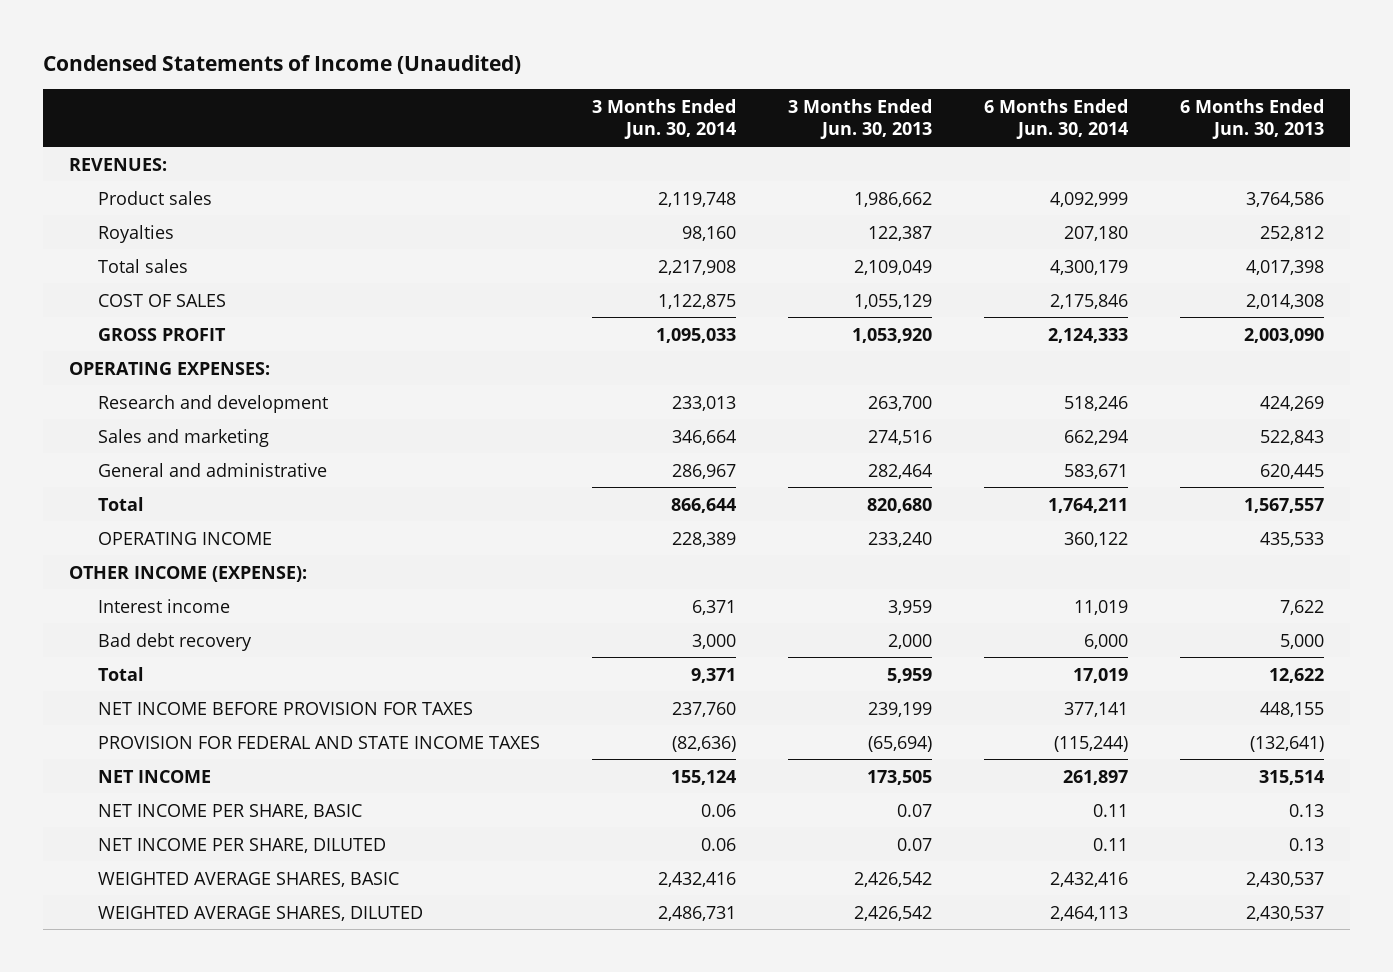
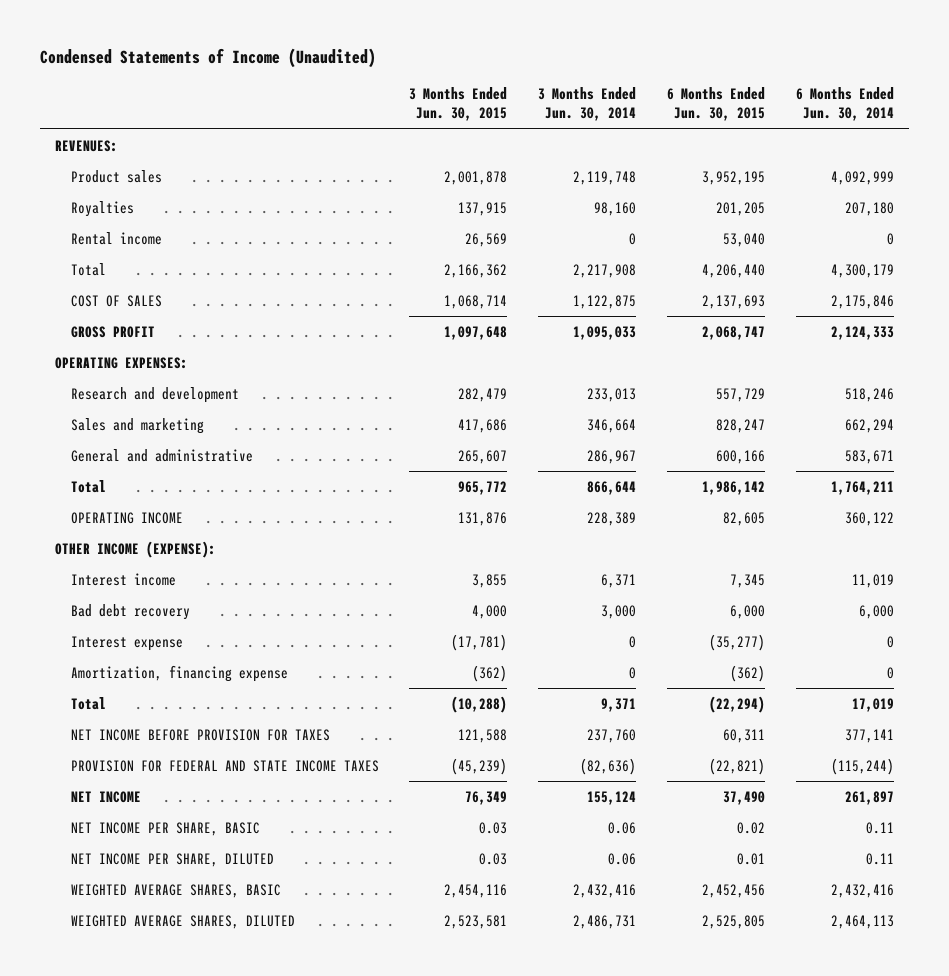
[787,98,932,140] 3 Months Ended Jun. 30, 2013 -> none
[1180,98,1325,140] 6 Months Ended Jun. 30, 2013 -> none
none -> [409,86,508,122] 3 Months Ended Jun. 30, 2015
none -> [667,86,766,122] 6 Months Ended Jun. 30, 2015
none -> [70,231,162,245] Rental income
[97,258,188,273] Total sales -> [70,262,106,276] Total
none -> [70,635,183,651] Interest expense
none -> [70,664,288,682] Amortization, financing expense

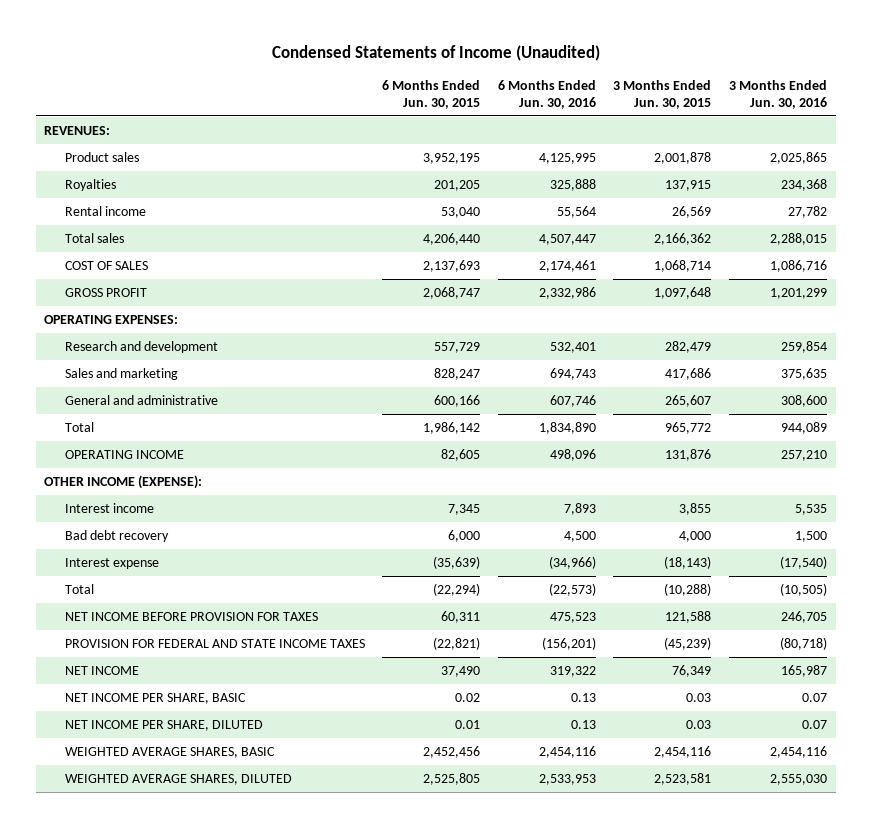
[538,86,637,122] 3 Months Ended Jun. 30, 2014 -> none
[795,86,894,122] 6 Months Ended Jun. 30, 2014 -> none
none -> [497,79,596,110] 6 Months Ended Jun. 30, 2016
none -> [729,79,828,110] 3 Months Ended Jun. 30, 2016
[70,262,106,276] Total -> [64,233,124,244] Total sales
[70,664,288,682] Amortization, financing expense -> none
[451,633,508,651] (17,781) -> [664,556,712,570] (18,143)
[709,633,766,651] (35,277) -> [433,556,481,570] (35,639)

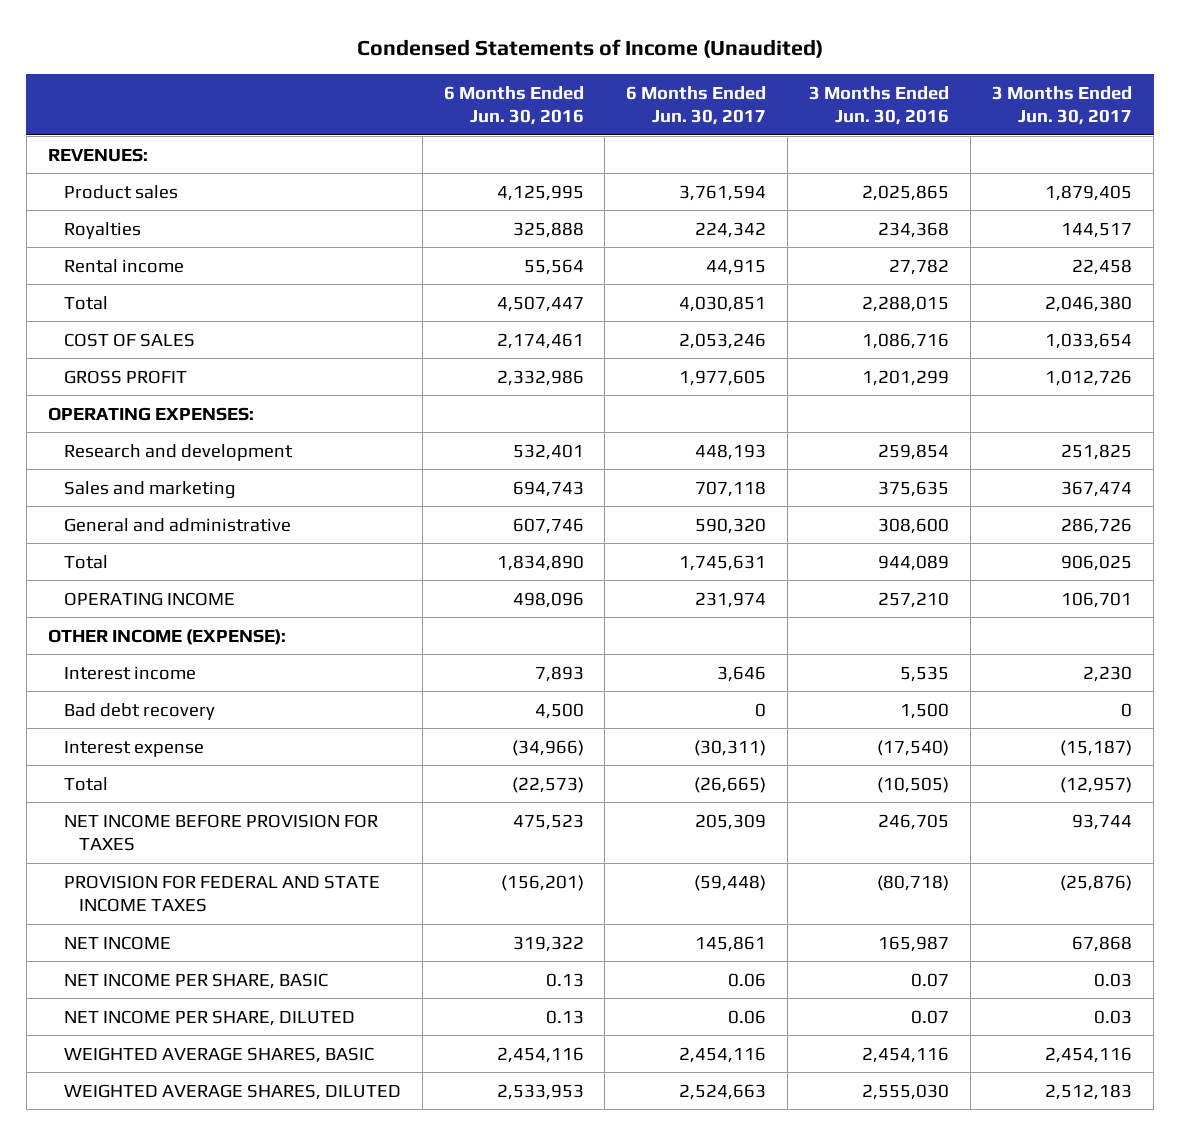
[382,79,481,110] 6 Months Ended Jun. 30, 2015 -> none
[613,79,712,110] 3 Months Ended Jun. 30, 2015 -> none
none -> [626,85,767,125] 6 Months Ended Jun. 30, 2017
none -> [992,85,1133,125] 3 Months Ended Jun. 30, 2017
[64,233,124,244] Total sales -> [63,295,108,310] Total

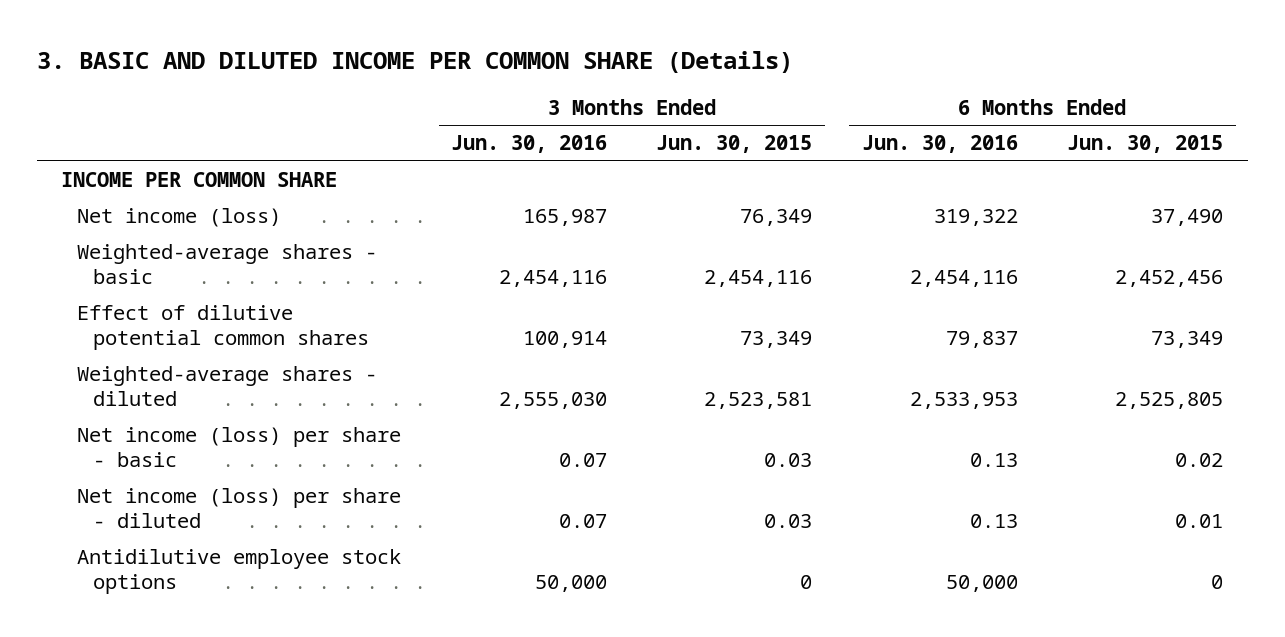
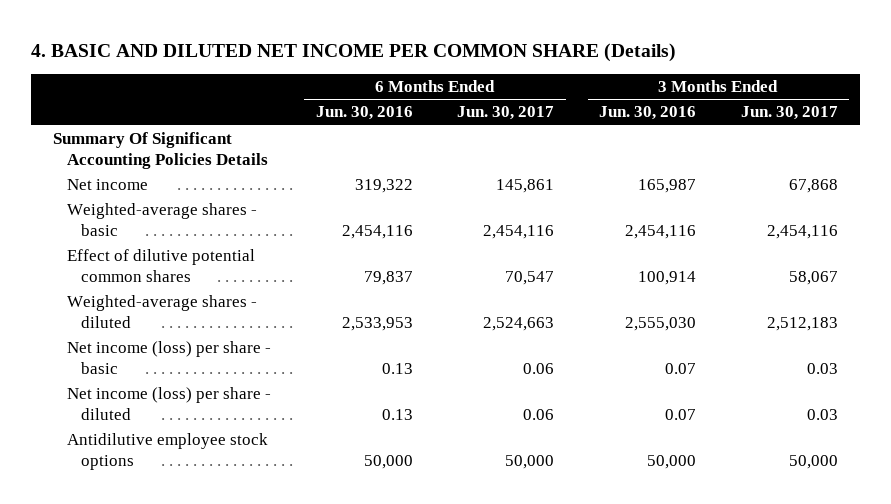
[36,50,793,73] 3. BASIC AND DILUTED INCOME PER COMMON SHARE (Details) -> [30,42,676,62] 4. BASIC AND DILUTED NET INCOME PER COMMON SHARE (Details)
[656,135,813,154] Jun. 30, 2015 -> none
[1067,135,1224,154] Jun. 30, 2015 -> none
none -> [457,106,555,121] Jun. 30, 2017
none -> [740,106,838,121] Jun. 30, 2017
[61,172,338,188] INCOME PER COMMON SHARE -> none
none -> [53,132,268,169] Summary Of Significant Accounting Policies Details
[77,208,282,228] Net income (loss) -> [66,179,148,191] Net income

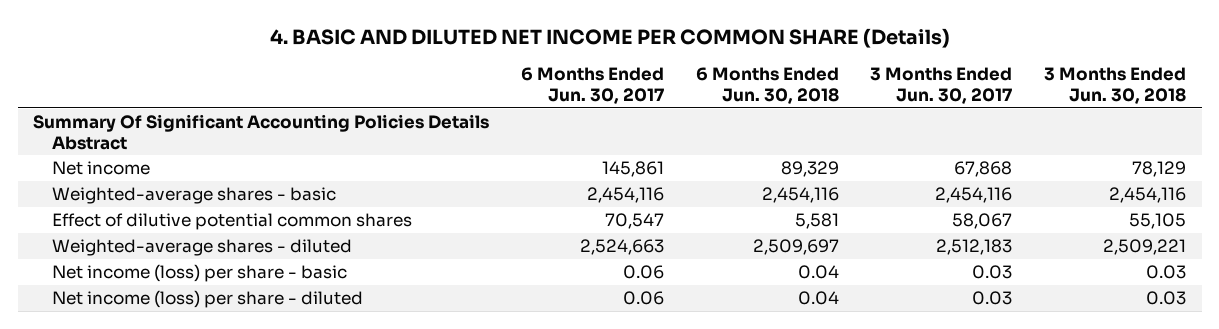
[315,106,413,121] Jun. 30, 2016 -> none
[599,106,697,121] Jun. 30, 2016 -> none
none -> [695,67,839,105] 6 Months Ended Jun. 30, 2018
none -> [1043,67,1186,105] 3 Months Ended Jun. 30, 2018
[53,132,268,169] Summary Of Significant Accounting Policies Details -> [33,114,490,150] Summary Of Significant Accounting Policies Details Abstract
[66,433,268,470] Antidilutive employee stock options -> none

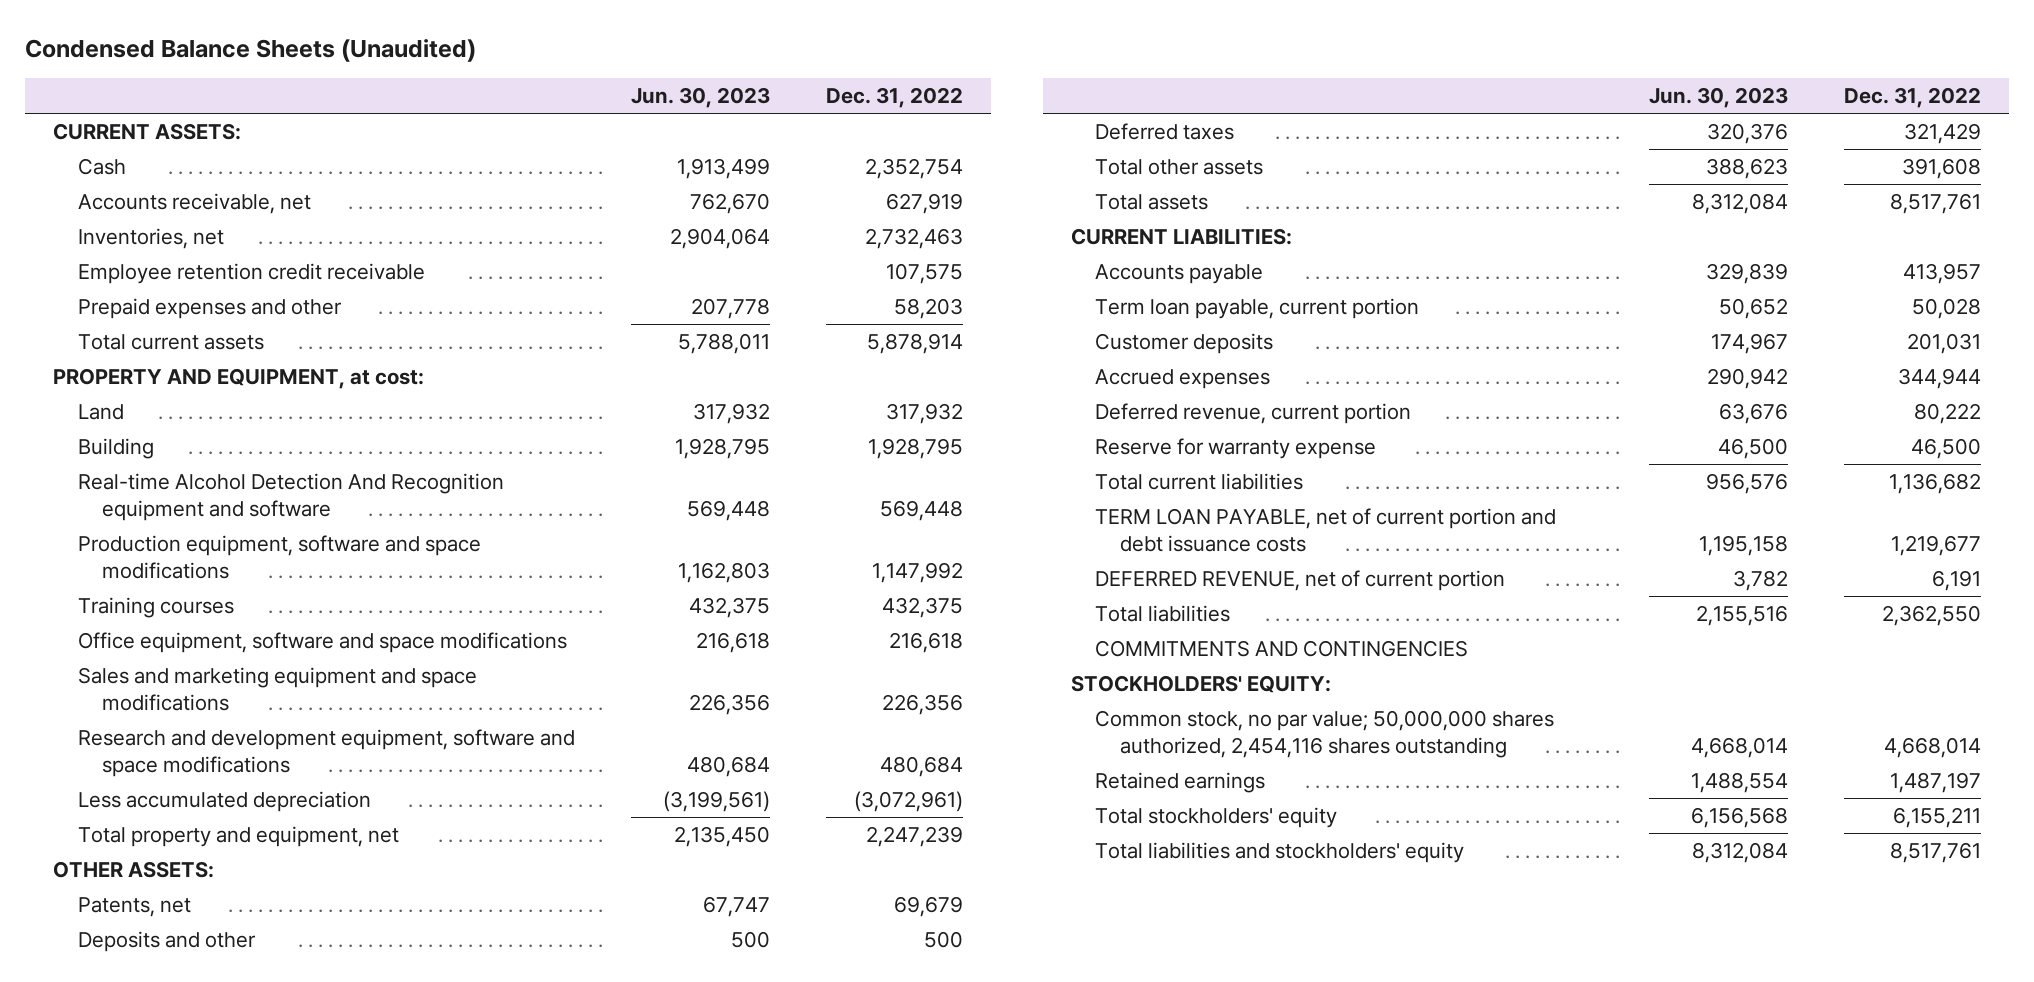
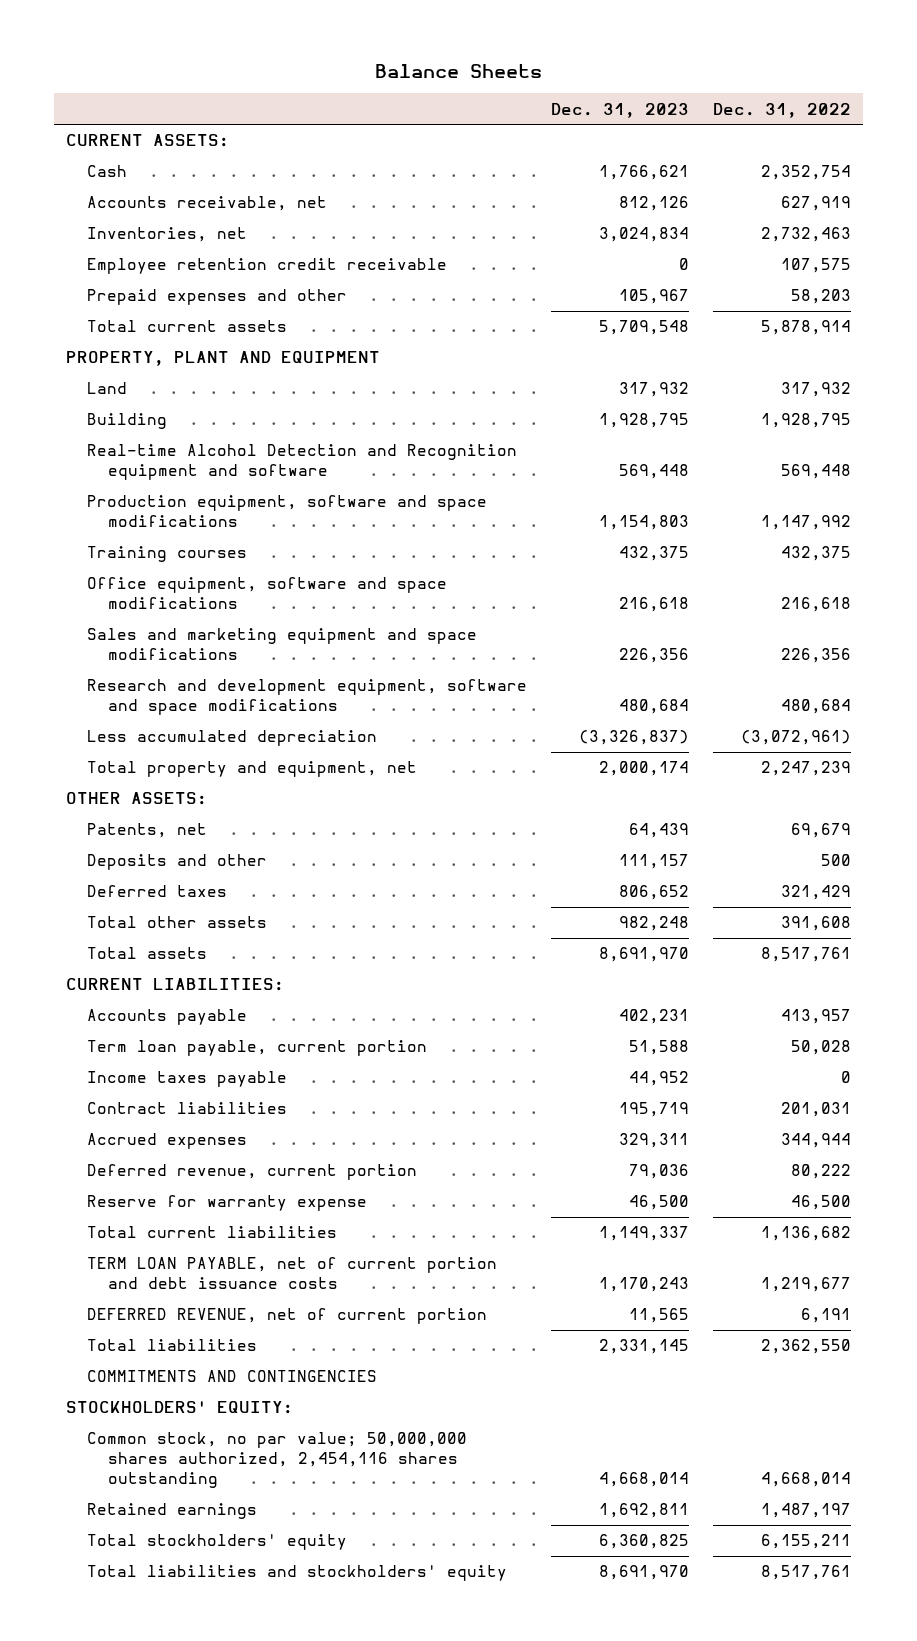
[25,39,477,63] Condensed Balance Sheets (Unaudited) -> [374,63,542,78] Balance Sheets
[630,87,770,109] Jun. 30, 2023 -> none
none -> [551,102,690,118] Dec. 31, 2023
[53,367,425,389] PROPERTY AND EQUIPMENT, at cost: -> [65,351,380,367] PROPERTY, PLANT AND EQUIPMENT
[77,472,504,521] Real-time Alcohol Detection And Recognition equipment and software -> [86,444,517,481] Real-time Alcohol Detection and Recognition equipment and software
none -> [86,1071,287,1088] Income taxes payable
[1095,332,1274,354] Customer deposits -> [86,1102,287,1115] Contract liabilities

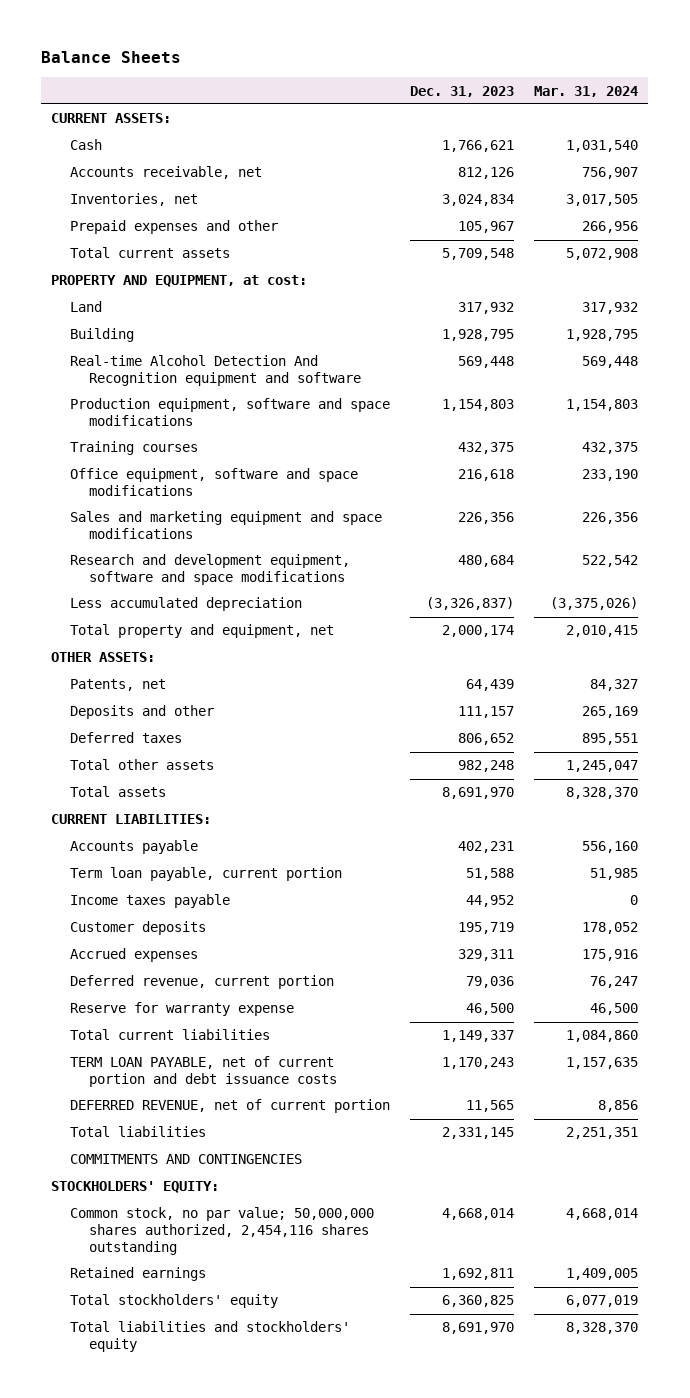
[713,102,852,118] Dec. 31, 2022 -> none
none -> [534,85,639,97] Mar. 31, 2024
[86,258,447,275] Employee retention credit receivable -> none
[65,351,380,367] PROPERTY, PLANT AND EQUIPMENT -> [51,275,308,288] PROPERTY AND EQUIPMENT, at cost:
[86,444,517,481] Real-time Alcohol Detection and Recognition equipment and software -> [70,355,361,387] Real-time Alcohol Detection And Recognition equipment and software
[86,1102,287,1115] Contract liabilities -> [70,921,207,936] Customer deposits

